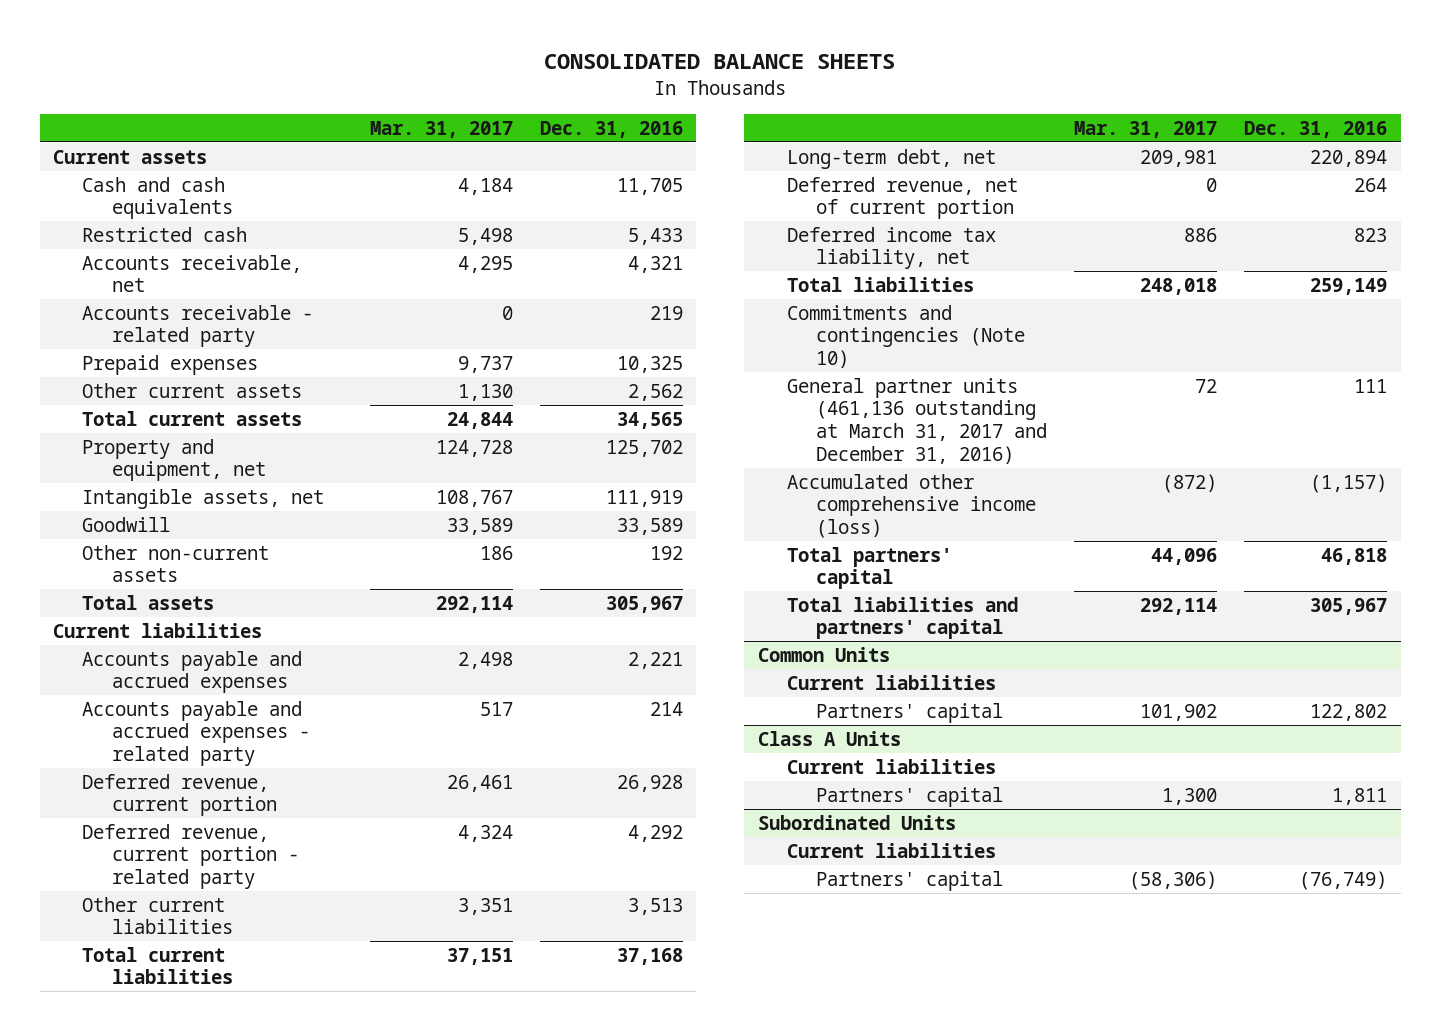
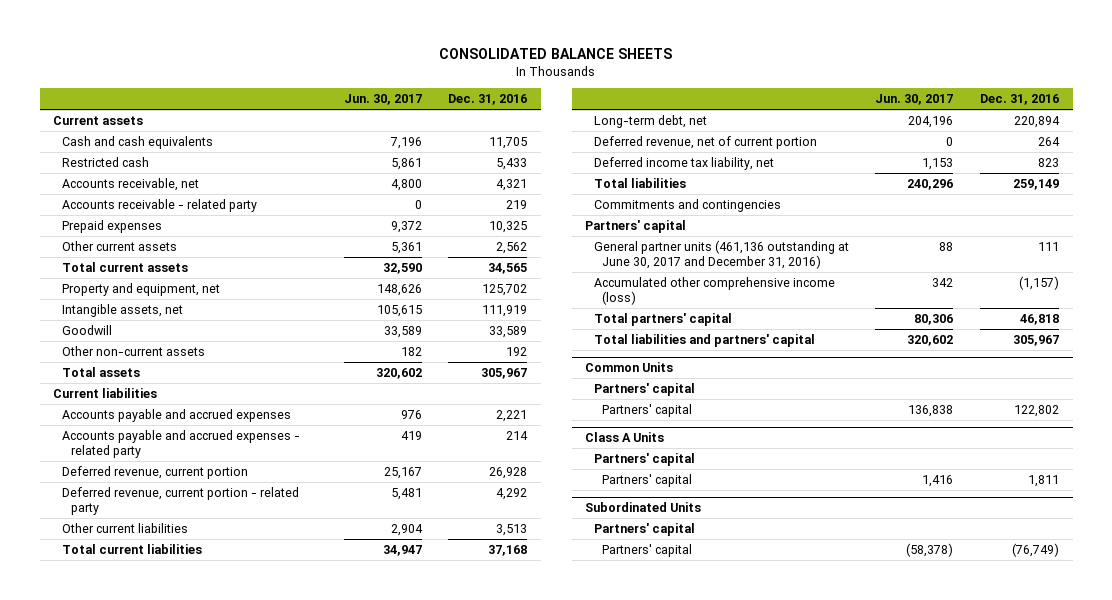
[369,120,513,138] Mar. 31, 2017 -> none
none -> [343,93,422,105] Jun. 30, 2017
[786,304,1026,368] Commitments and contingencies (Note 10) -> [593,198,781,212] Commitments and contingencies
none -> [584,219,686,233] Partners' capital
[786,377,1048,464] General partner units (461,136 outstanding at March 31, 2017 and December 31, 2016) -> [593,239,849,269] General partner units (461,136 outstanding at June 30, 2017 and December 31, 2016)
[786,674,996,690] Current liabilities -> none
none -> [593,382,695,396] Partners' capital
[786,758,996,774] Current liabilities -> none
none -> [593,452,695,466] Partners' capital
[786,842,996,858] Current liabilities -> none
none -> [593,522,695,536] Partners' capital

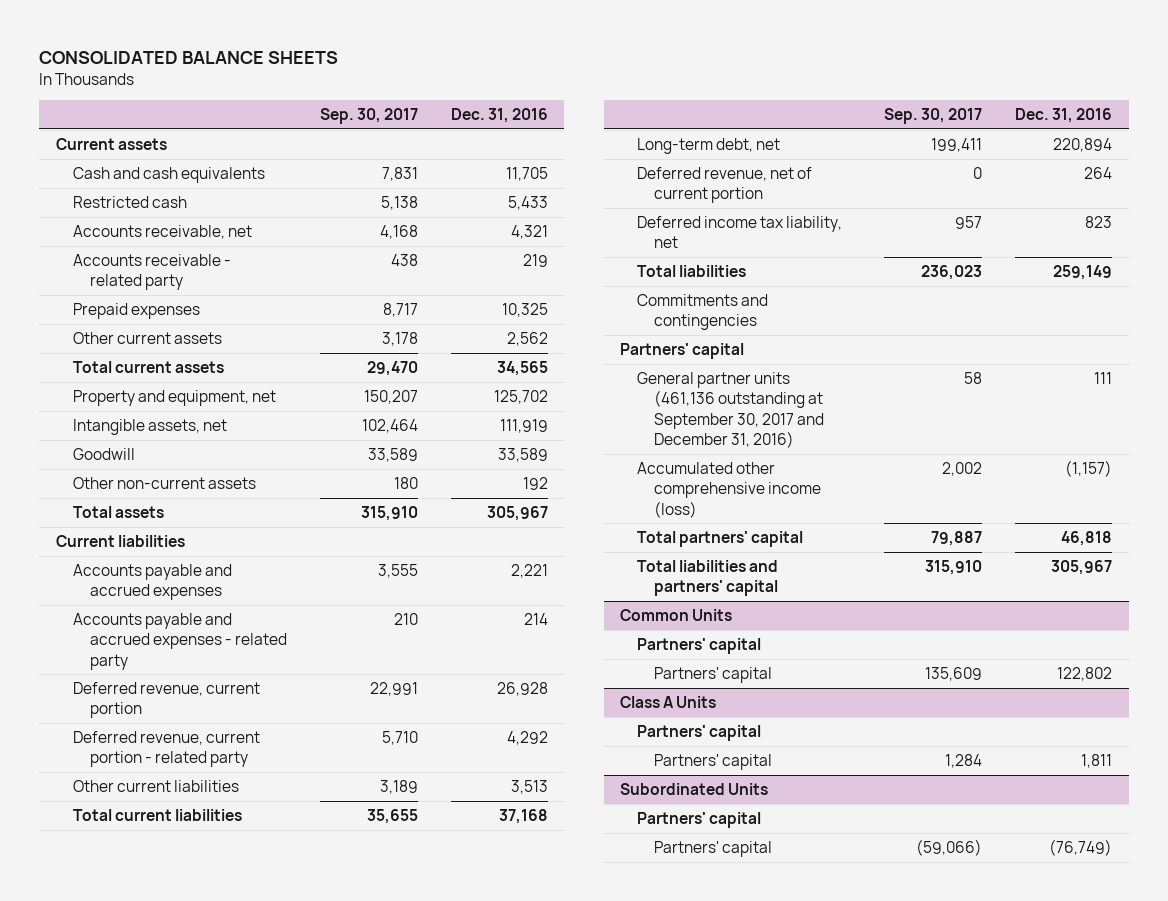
[343,93,422,105] Jun. 30, 2017 -> none
none -> [319,108,418,125] Sep. 30, 2017
[593,239,849,269] General partner units (461,136 outstanding at June 30, 2017 and December 31, 2016) -> [637,372,825,449] General partner units (461,136 outstanding at September 30, 2017 and December 31, 2016)

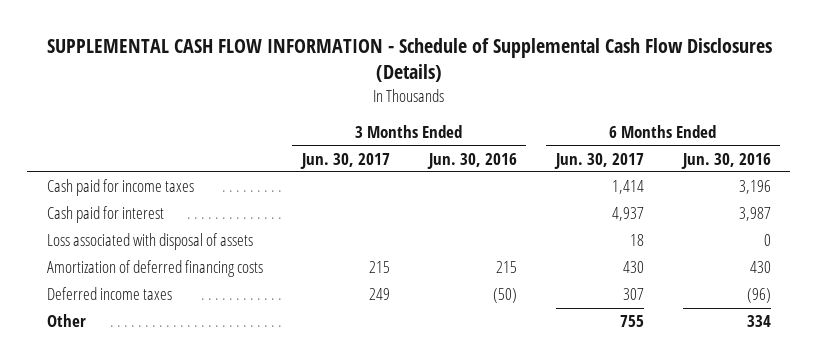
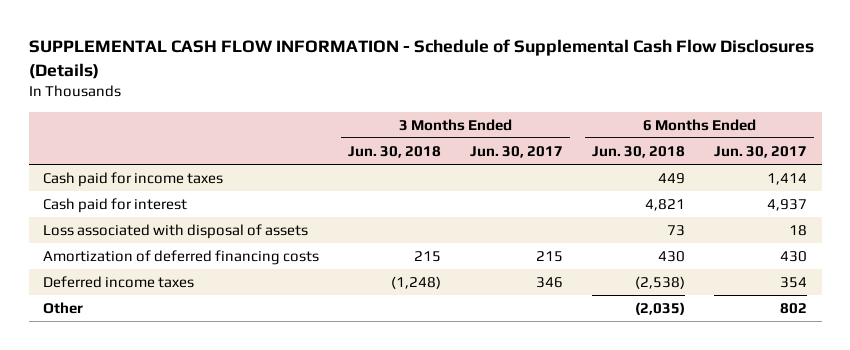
[426,152,517,169] Jun. 30, 2016 -> none
[680,152,771,169] Jun. 30, 2016 -> none
none -> [348,145,442,158] Jun. 30, 2018
none -> [592,145,686,158] Jun. 30, 2018
[368,288,390,301] 249 -> [536,277,564,289] 346
[622,288,644,301] 307 -> [780,277,808,289] 354
[619,315,644,328] 755 -> [780,303,808,315] 802

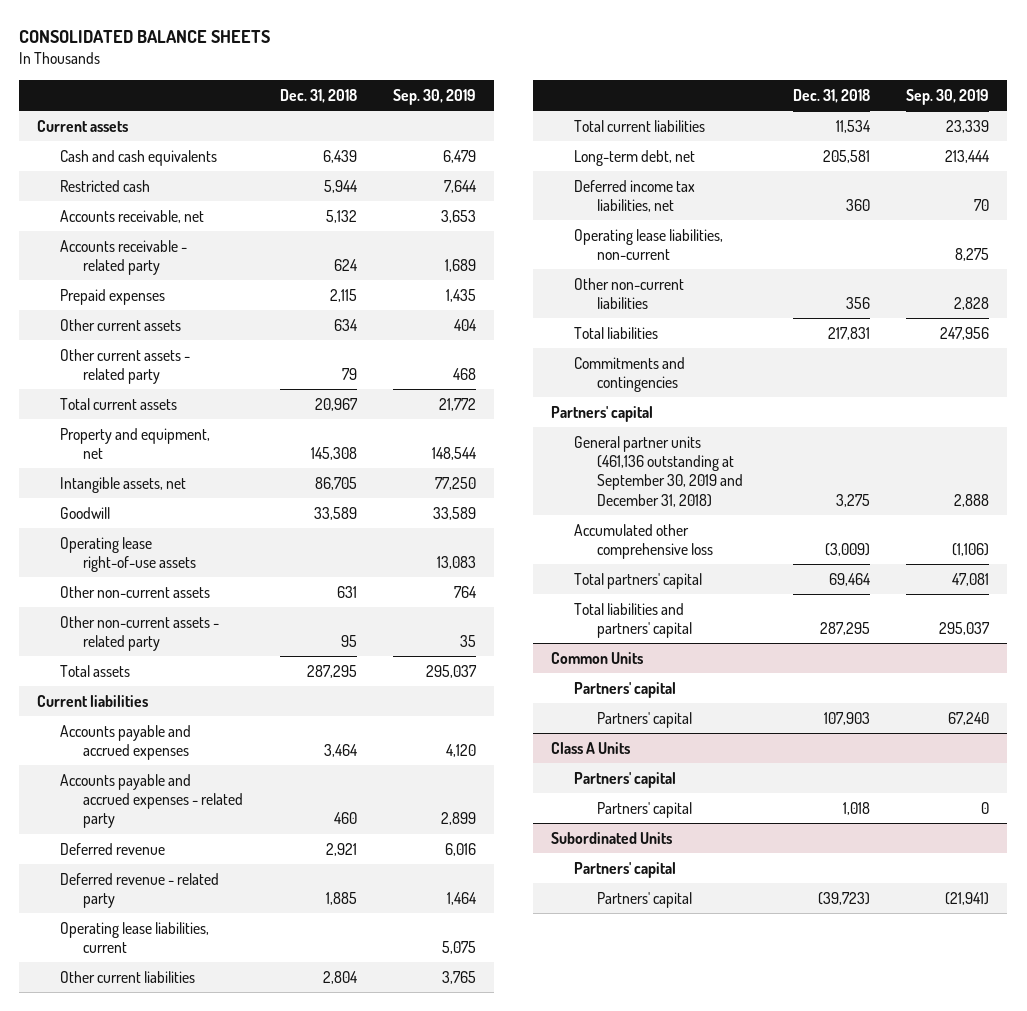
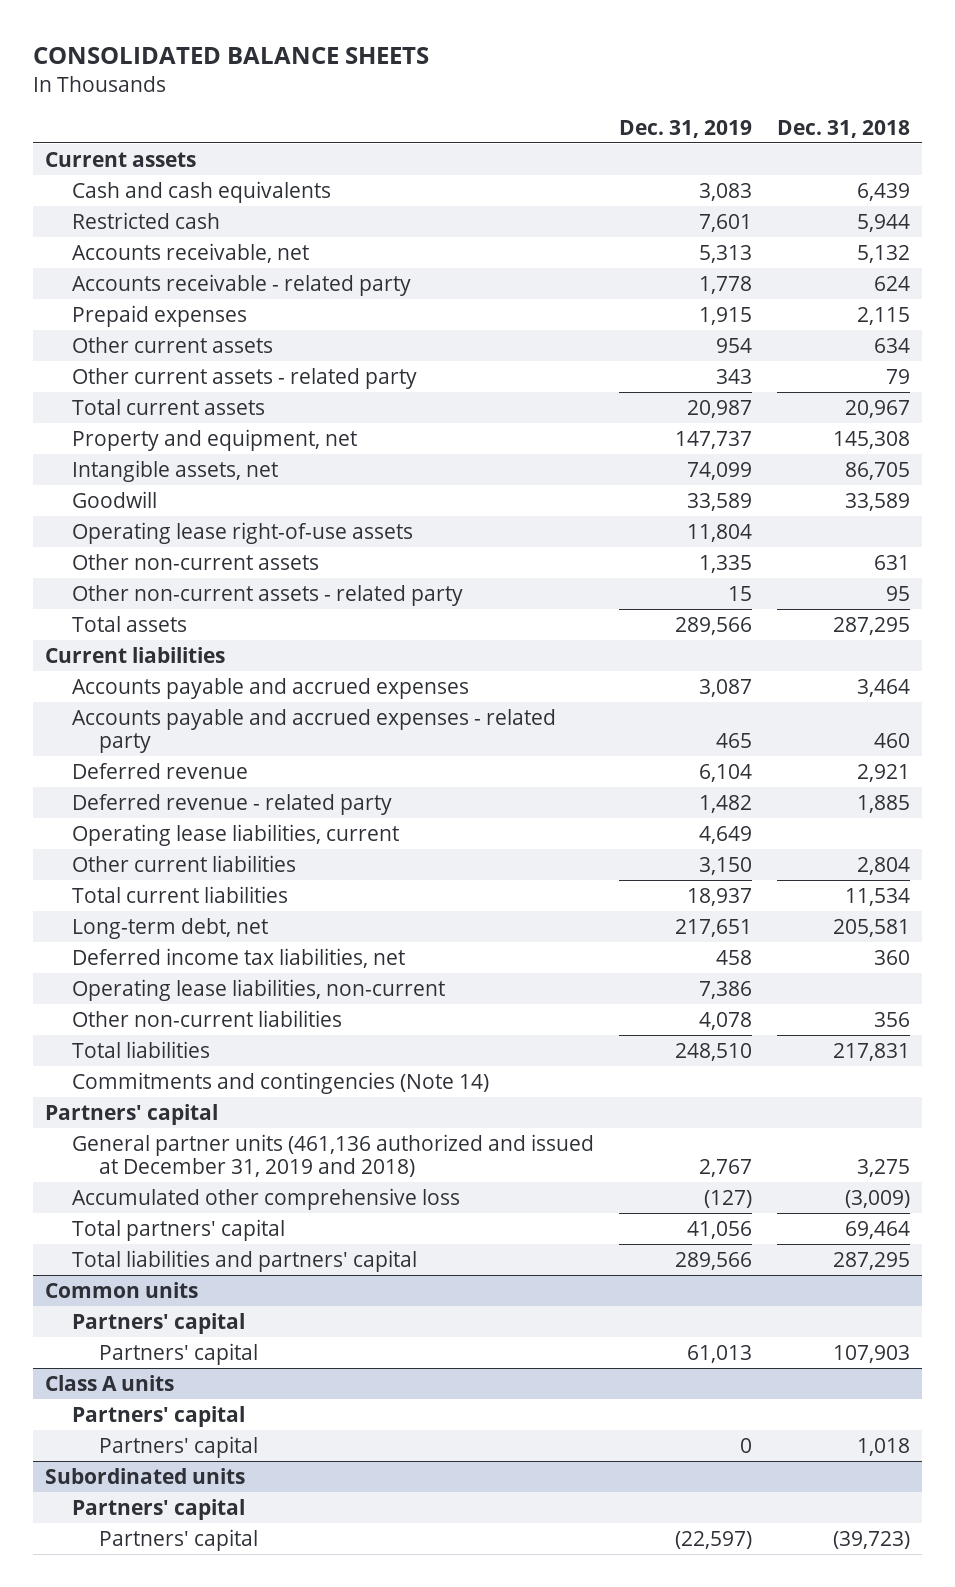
[392,88,476,105] Sep. 30, 2019 -> none
none -> [618,119,752,138] Dec. 31, 2019
[573,356,685,393] Commitments and contingencies -> [71,1071,489,1094] Commitments and contingencies (Note 14)
[573,435,743,507] General partner units (461,136 outstanding at September 30, 2019 and December 31, 2018) -> [71,1133,594,1178] General partner units (461,136 authorized and issued at December 31, 2019 and 2018)
[550,651,643,664] Common Units -> [45,1281,199,1298] Common units
[550,741,630,754] Class A Units -> [45,1374,175,1391] Class A units
[550,831,672,844] Subordinated Units -> [45,1467,246,1484] Subordinated units

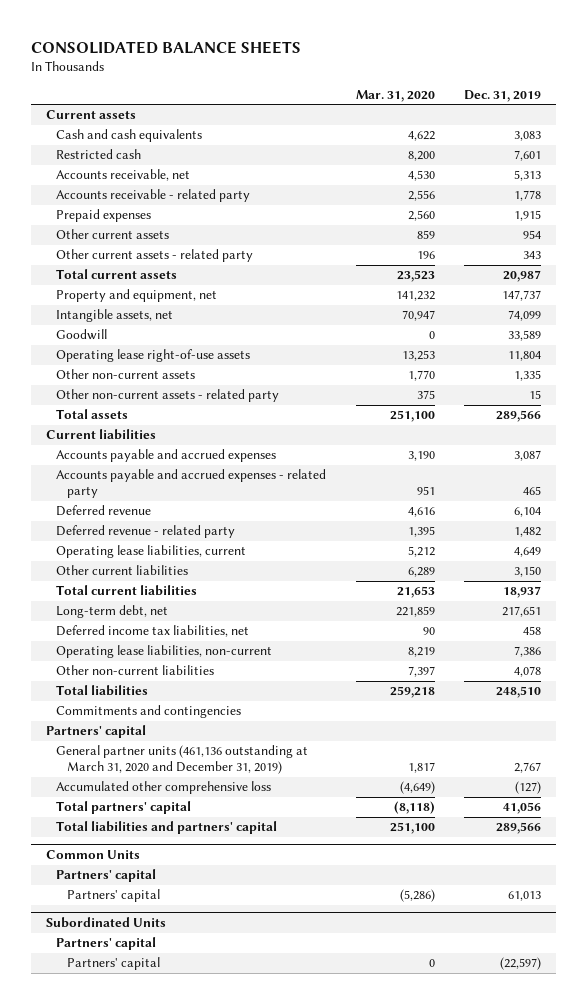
[776,119,910,138] Dec. 31, 2018 -> none
none -> [355,90,435,103] Mar. 31, 2020
[71,1071,489,1094] Commitments and contingencies (Note 14) -> [56,705,242,719] Commitments and contingencies
[71,1133,594,1178] General partner units (461,136 authorized and issued at December 31, 2019 and 2018) -> [56,745,309,775] General partner units (461,136 outstanding at March 31, 2020 and December 31, 2019)
[45,1281,199,1298] Common units -> [45,850,140,860] Common Units
[45,1374,175,1391] Class A units -> none
[71,1405,245,1427] Partners' capital -> none
[98,1435,258,1458] Partners' capital -> none
[45,1467,246,1484] Subordinated units -> [45,917,166,929] Subordinated Units

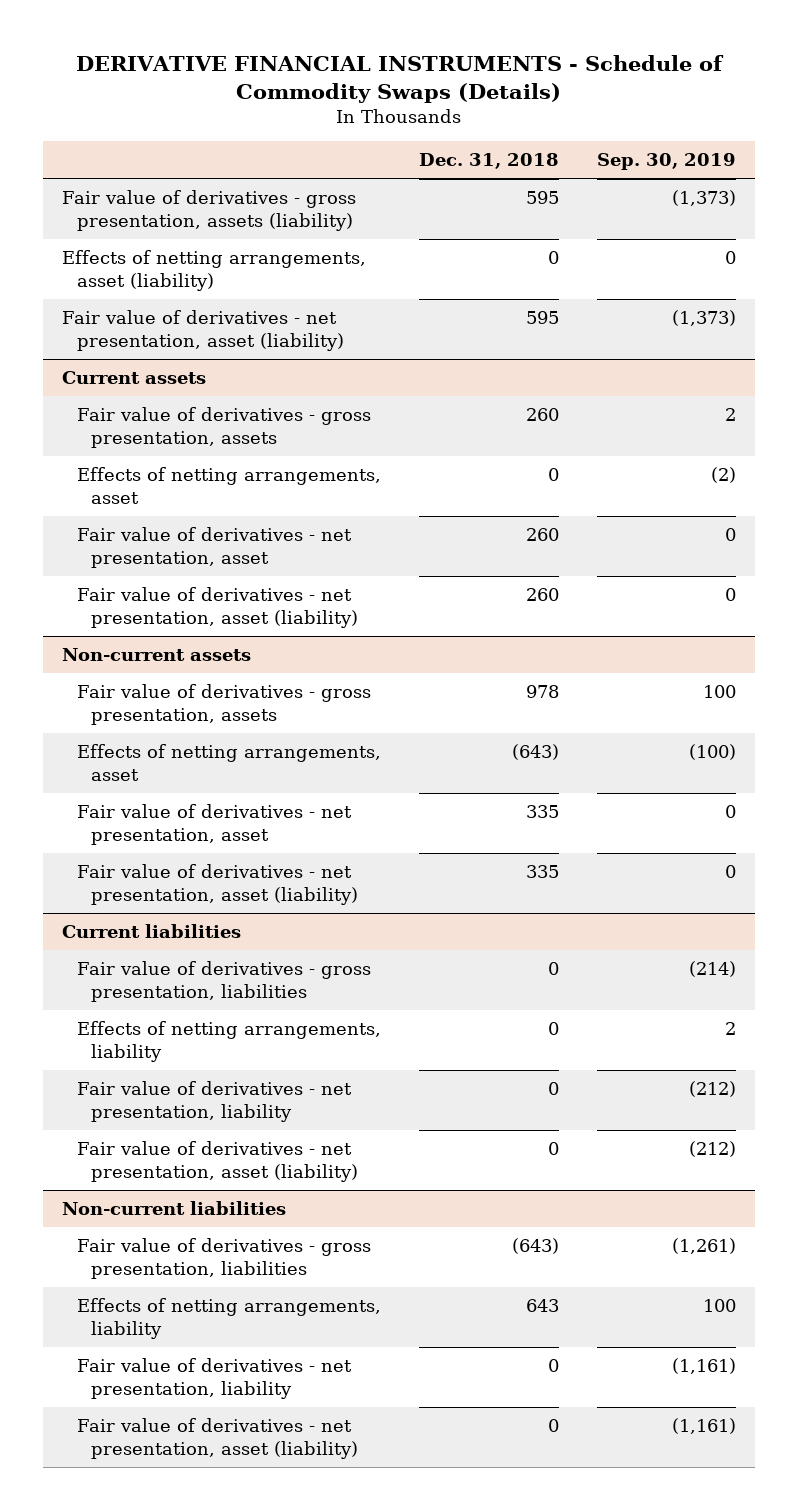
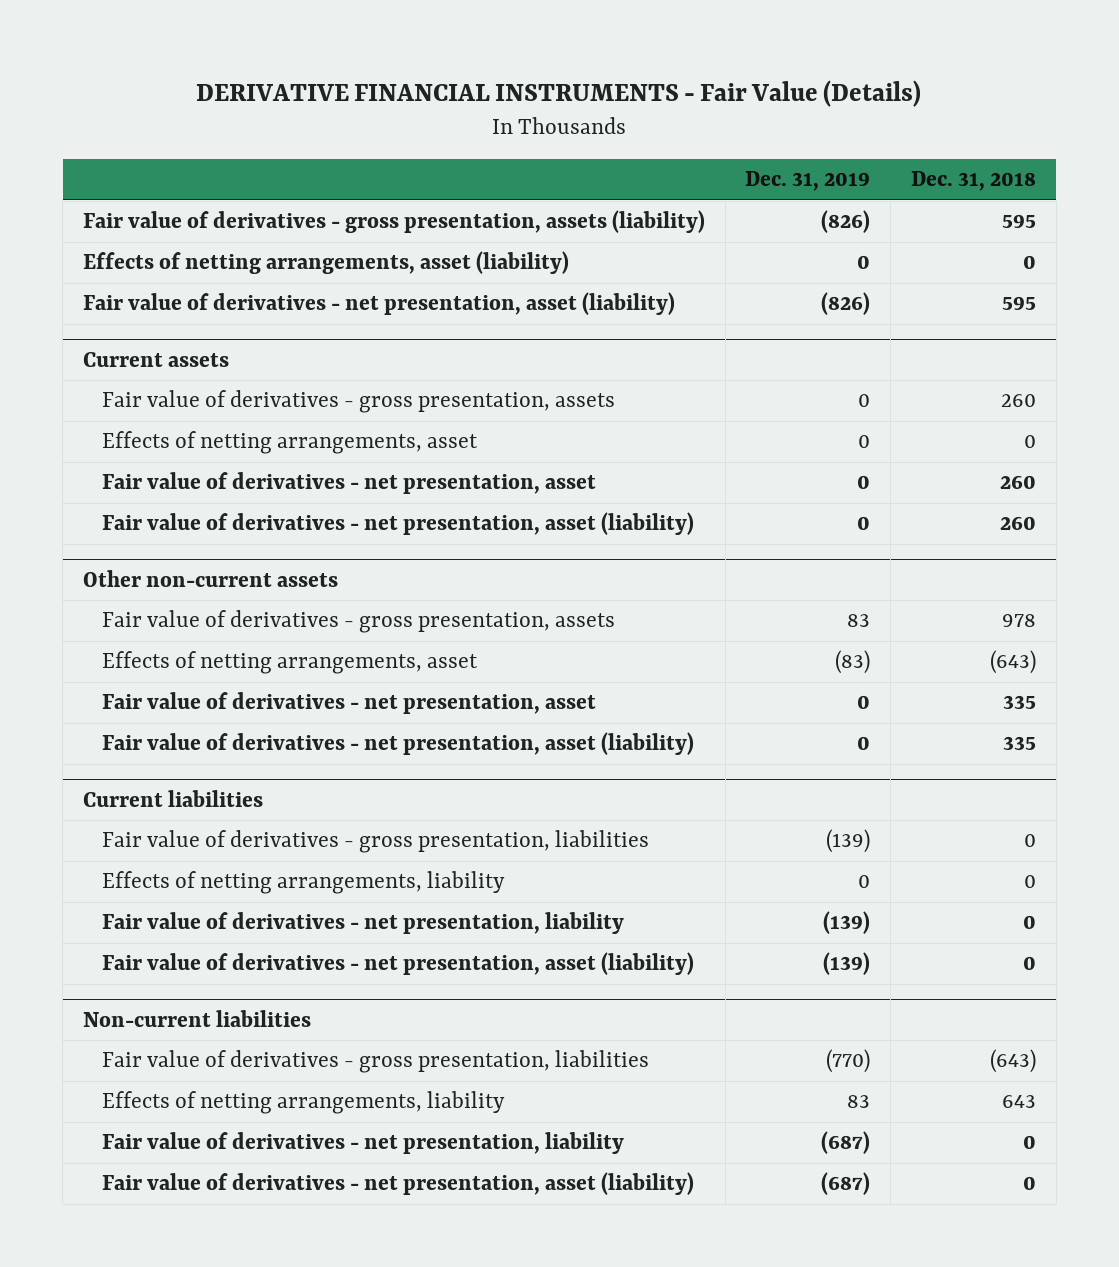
[75,54,724,103] DERIVATIVE FINANCIAL INSTRUMENTS - Schedule of Commodity Swaps (Details) -> [196,79,922,107] DERIVATIVE FINANCIAL INSTRUMENTS - Fair Value (Details)
[597,153,737,171] Sep. 30, 2019 -> none
none -> [745,171,871,192] Dec. 31, 2019
[61,648,251,662] Non-current assets -> [82,569,338,587] Other non-current assets

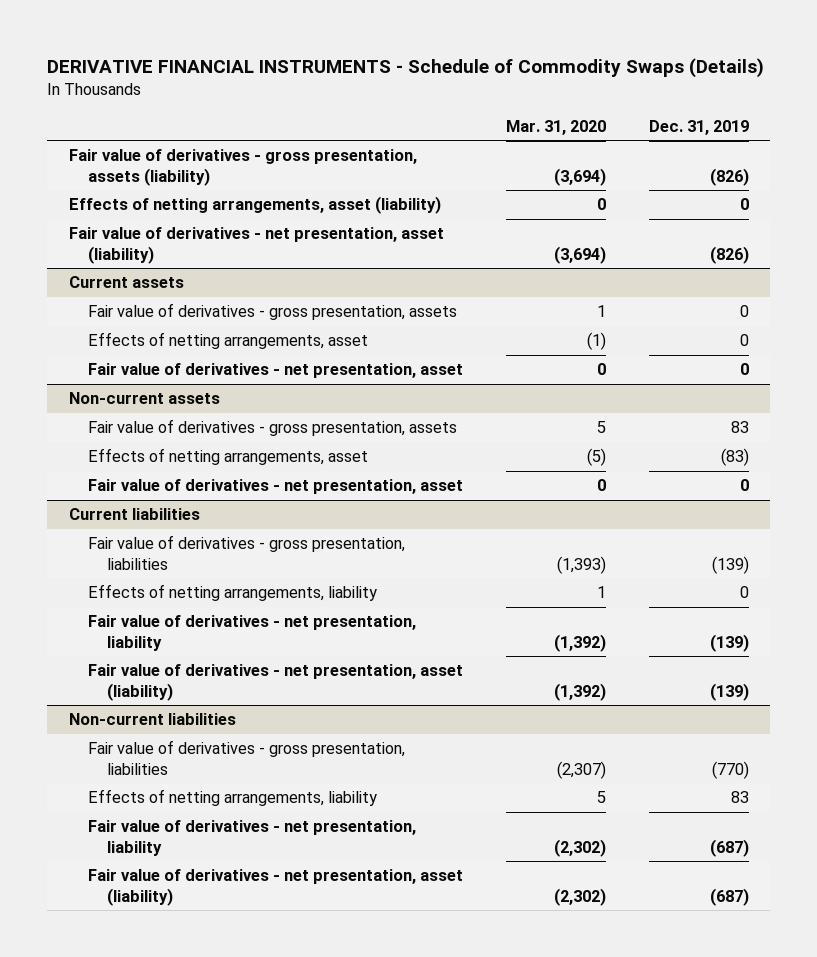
[196,79,922,107] DERIVATIVE FINANCIAL INSTRUMENTS - Fair Value (Details) -> [47,57,765,78] DERIVATIVE FINANCIAL INSTRUMENTS - Schedule of Commodity Swaps (Details)
[910,171,1036,192] Dec. 31, 2018 -> none
none -> [505,119,606,135] Mar. 31, 2020
[102,512,695,536] Fair value of derivatives - net presentation, asset (liability) -> none
[82,569,338,587] Other non-current assets -> [68,392,220,405] Non-current assets
[102,732,695,756] Fair value of derivatives - net presentation, asset (liability) -> none

